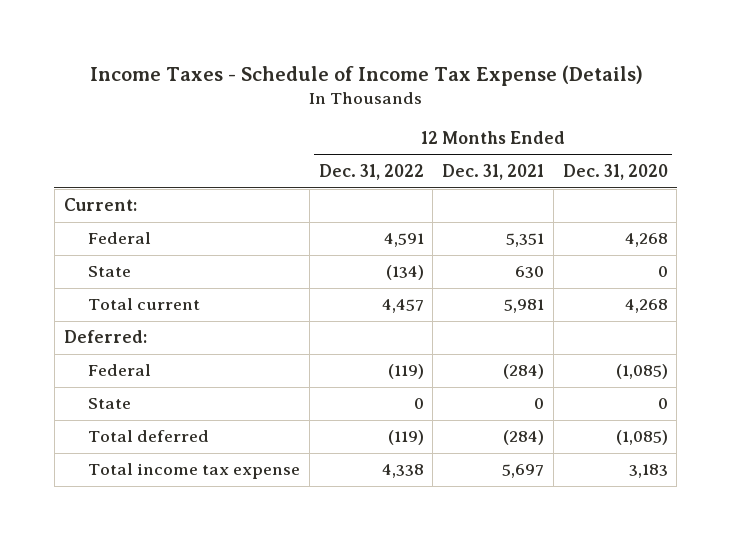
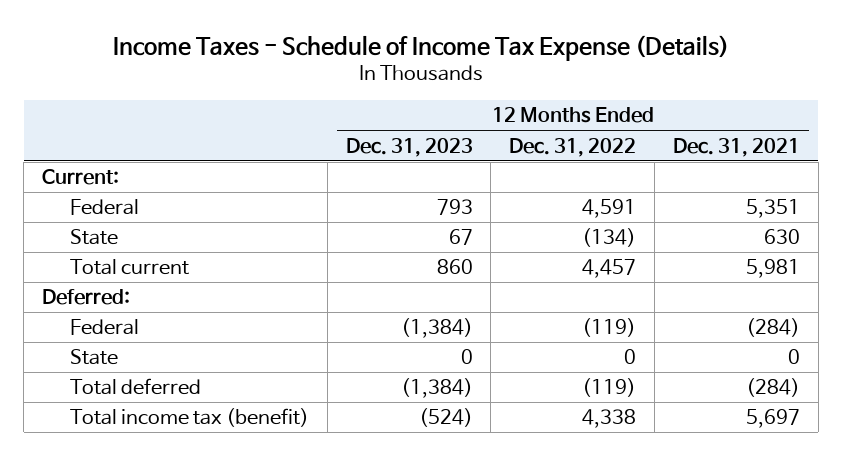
[562,164,668,181] Dec. 31, 2020 -> none
none -> [345,137,473,157] Dec. 31, 2023
[88,463,301,480] Total income tax expense -> [70,408,310,428] Total income tax (benefit)

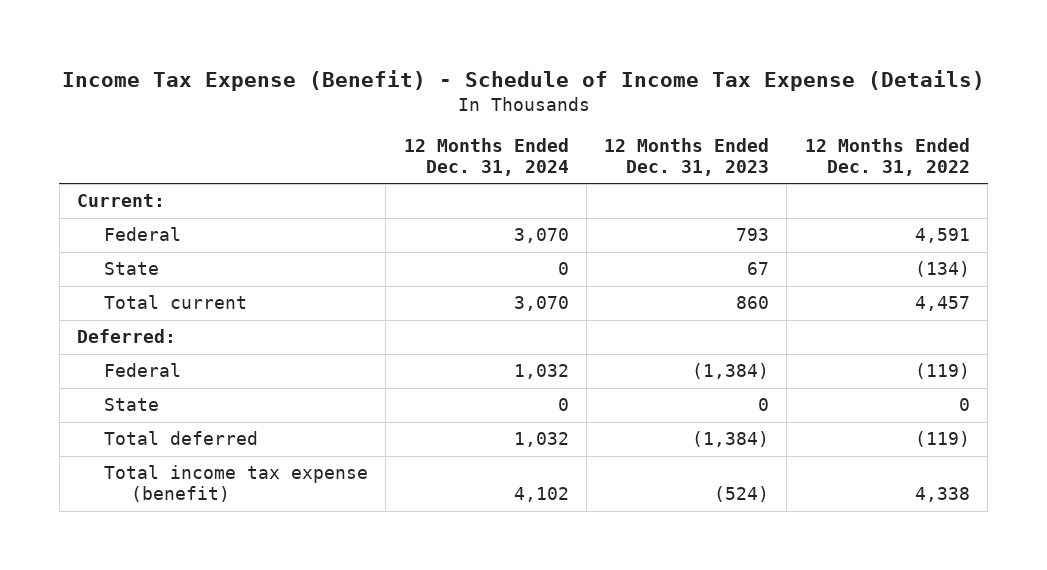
[112,34,729,61] Income Taxes - Schedule of Income Tax Expense (Details) -> [61,70,985,92] Income Tax Expense (Benefit) - Schedule of Income Tax Expense (Details)
[672,137,800,157] Dec. 31, 2021 -> none
none -> [403,137,569,176] 12 Months Ended Dec. 31, 2024
[70,408,310,428] Total income tax (benefit) -> [104,465,369,503] Total income tax expense (benefit)

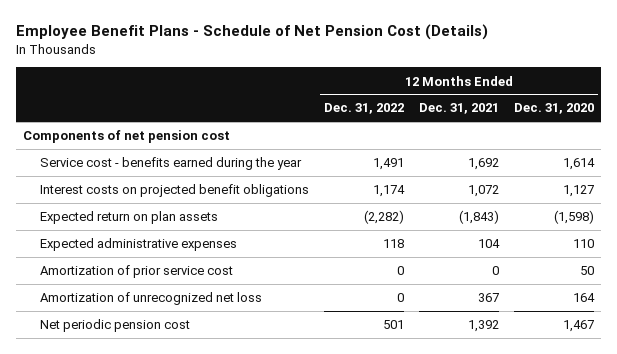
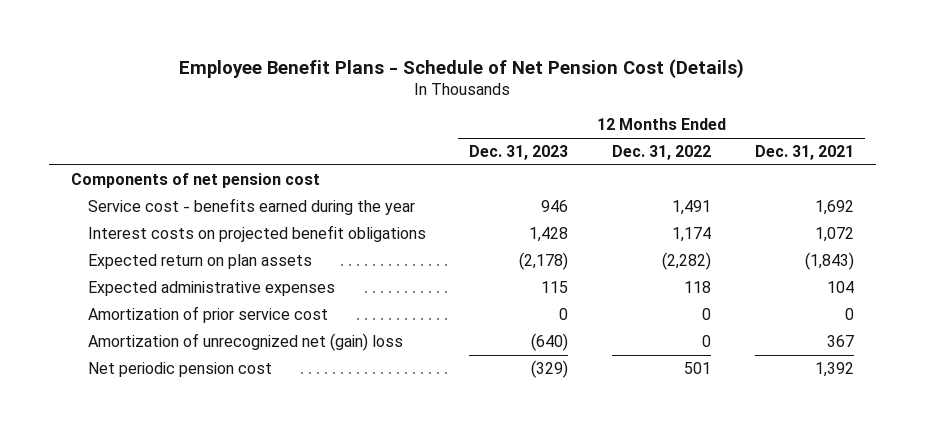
[513,103,594,115] Dec. 31, 2020 -> none
none -> [469,145,569,161] Dec. 31, 2023
[40,292,263,306] Amortization of unrecognized net loss -> [87,333,403,352] Amortization of unrecognized net (gain) loss

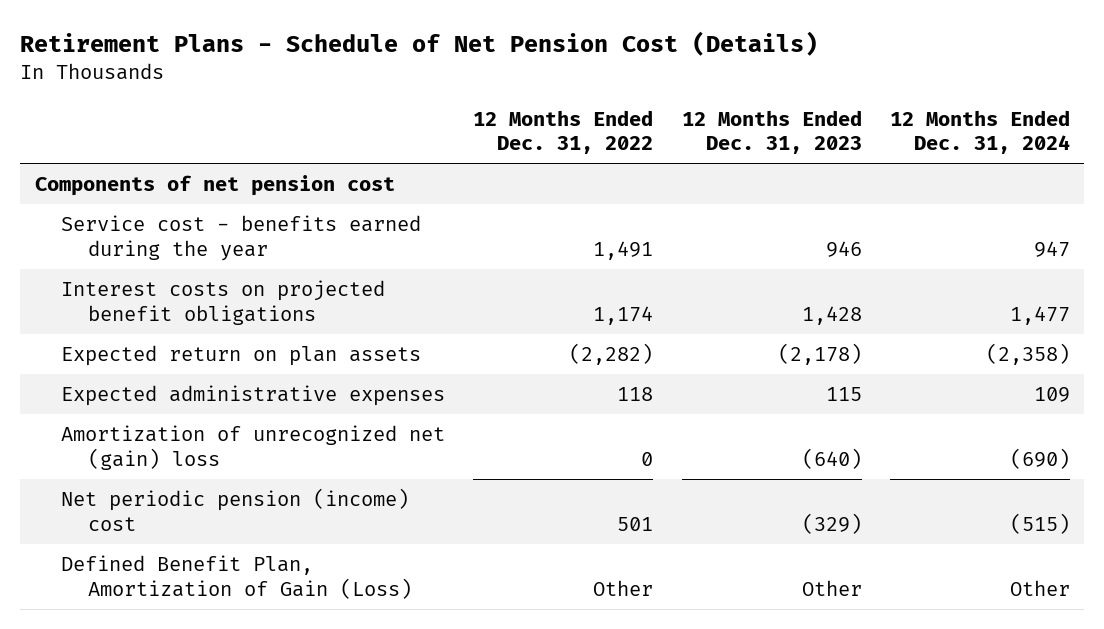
[179,58,745,78] Employee Benefit Plans - Schedule of Net Pension Cost (Details) -> [20,30,819,56] Retirement Plans - Schedule of Net Pension Cost (Details)
[754,145,854,161] Dec. 31, 2021 -> none
none -> [889,109,1070,155] 12 Months Ended Dec. 31, 2024
[87,306,328,324] Amortization of prior service cost -> none
[87,362,272,378] Net periodic pension cost -> [61,488,410,531] Net periodic pension (income) cost
none -> [61,555,413,599] Defined Benefit Plan, Amortization of Gain (Loss)

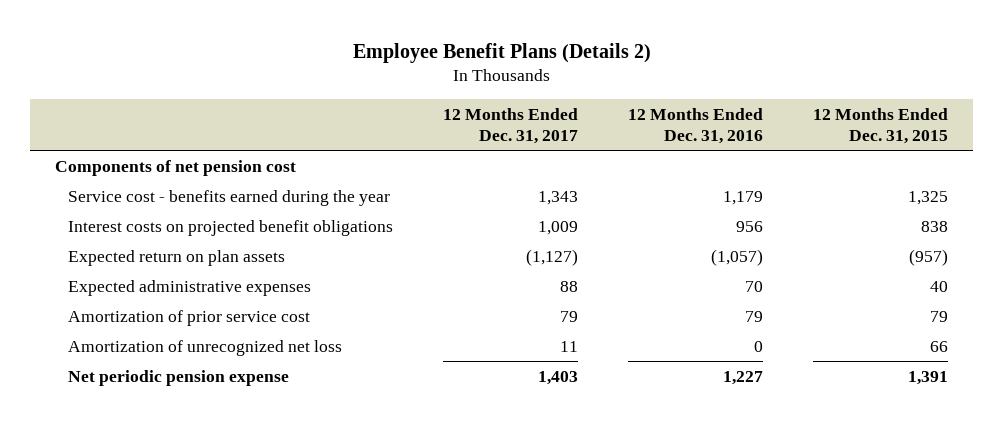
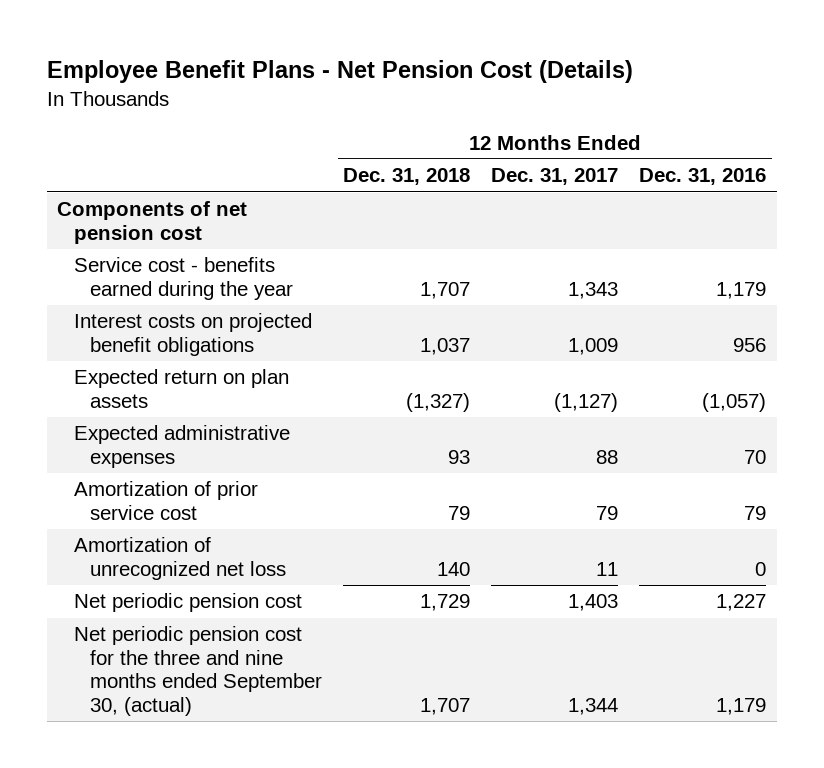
[352,42,651,63] Employee Benefit Plans (Details 2) -> [46,60,633,84] Employee Benefit Plans - Net Pension Cost (Details)
[813,107,949,144] 12 Months Ended Dec. 31, 2015 -> none
none -> [343,168,471,186] Dec. 31, 2018
[67,369,289,386] Net periodic pension expense -> [73,593,302,613] Net periodic pension cost
none -> [73,626,323,716] Net periodic pension cost for the three and nine months ended September 30, (actual)

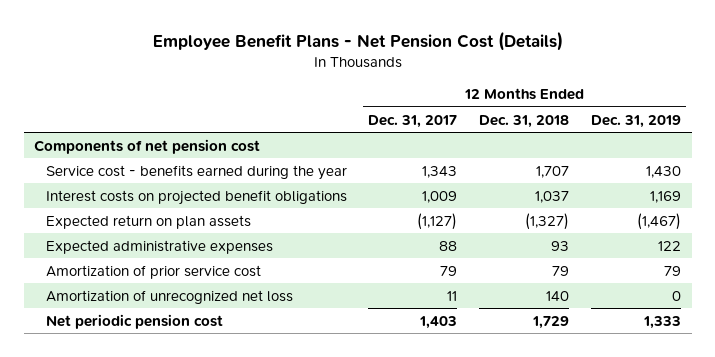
[639,168,767,186] Dec. 31, 2016 -> none
none -> [590,114,681,128] Dec. 31, 2019
[73,626,323,716] Net periodic pension cost for the three and nine months ended September 30, (actual) -> none

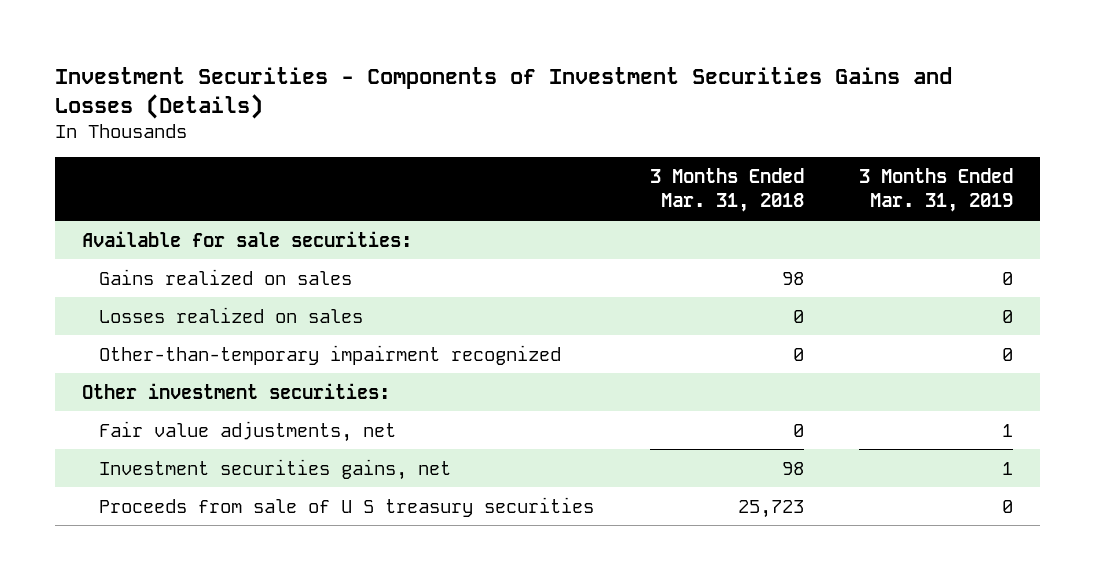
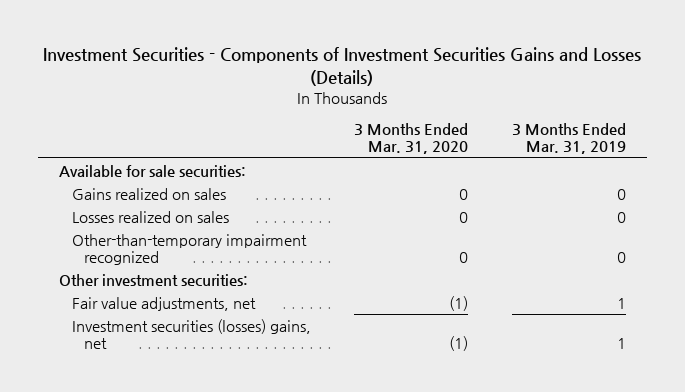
[649,168,804,213] 3 Months Ended Mar. 31, 2018 -> none
none -> [354,123,469,155] 3 Months Ended Mar. 31, 2020
[99,496,595,517] Proceeds from sale of U S treasury securities -> none
[99,458,452,480] Investment securities gains, net -> [71,318,311,349] Investment securities (losses) gains, net

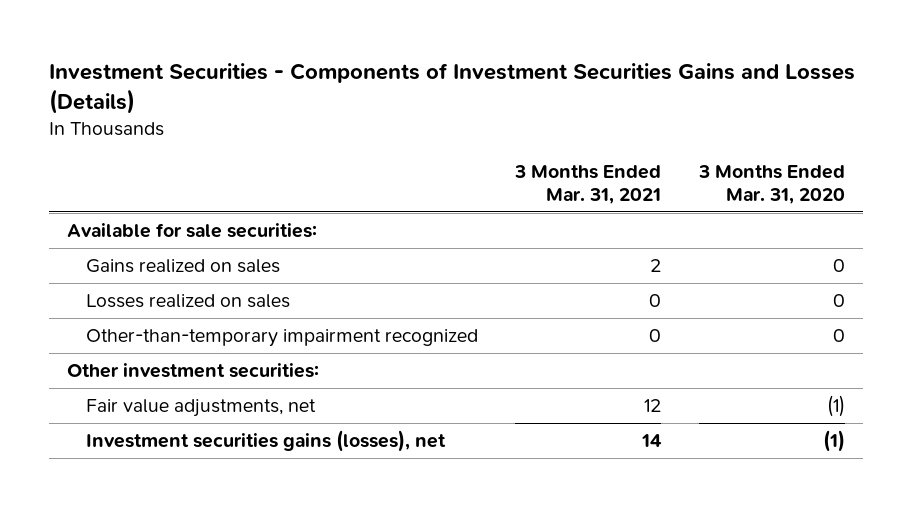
[511,123,626,155] 3 Months Ended Mar. 31, 2019 -> none
none -> [514,165,662,204] 3 Months Ended Mar. 31, 2021
[71,318,311,349] Investment securities (losses) gains, net -> [85,430,446,453] Investment securities gains (losses), net

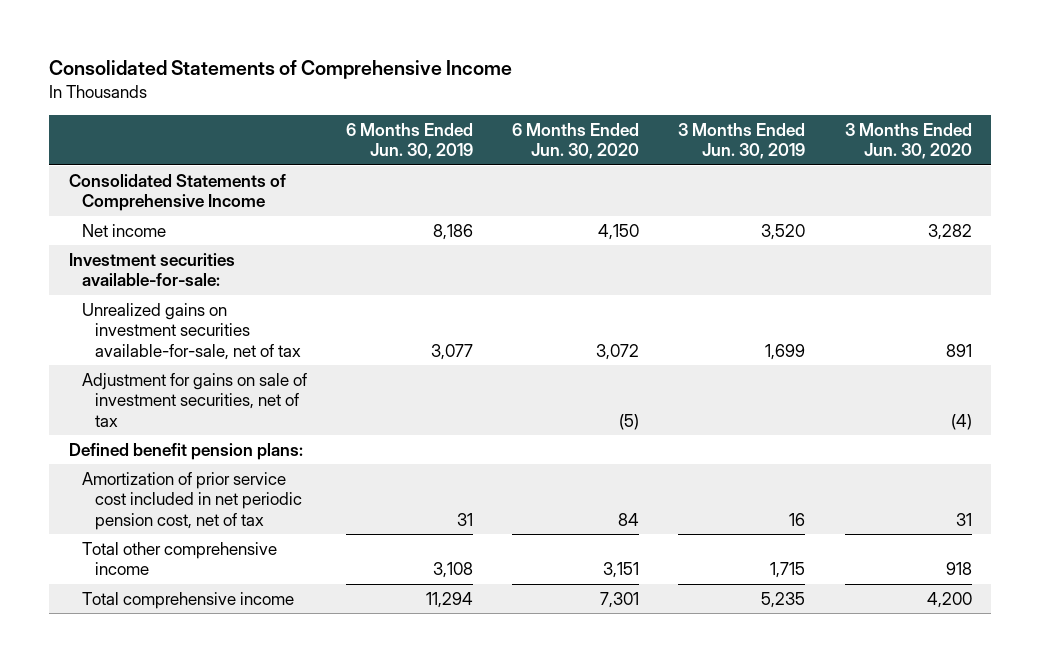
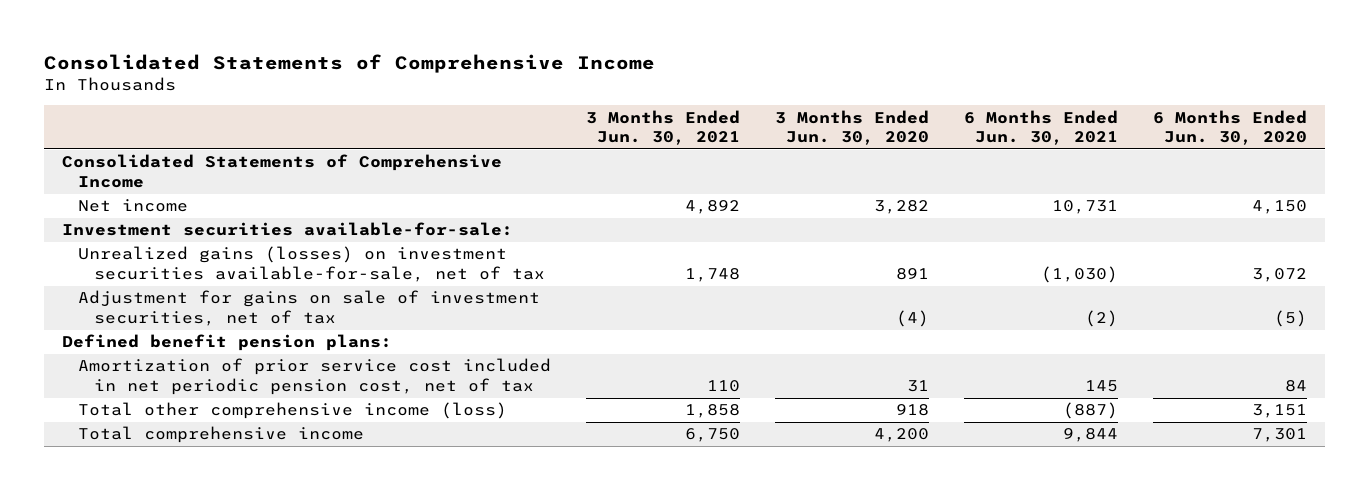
[345,122,473,160] 6 Months Ended Jun. 30, 2019 -> none
[678,122,806,160] 3 Months Ended Jun. 30, 2019 -> none
none -> [585,109,740,146] 3 Months Ended Jun. 30, 2021
none -> [964,109,1119,146] 6 Months Ended Jun. 30, 2021
[81,302,301,360] Unrealized gains on investment securities available-for-sale, net of tax -> [77,246,545,283] Unrealized gains (losses) on investment securities available-for-sale, net of tax
[81,541,277,576] Total other comprehensive income -> [77,402,507,420] Total other comprehensive income (loss)

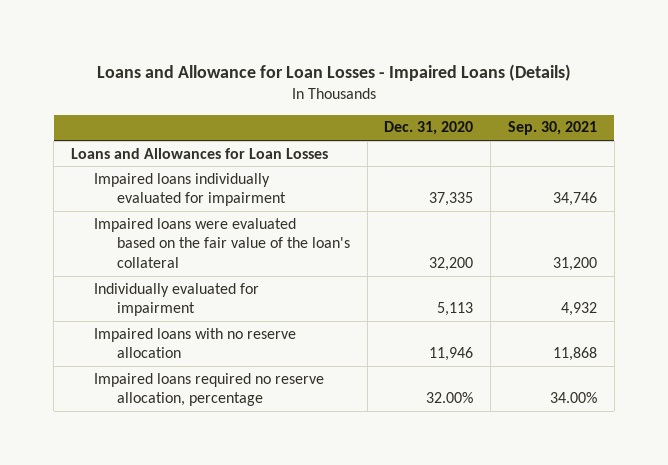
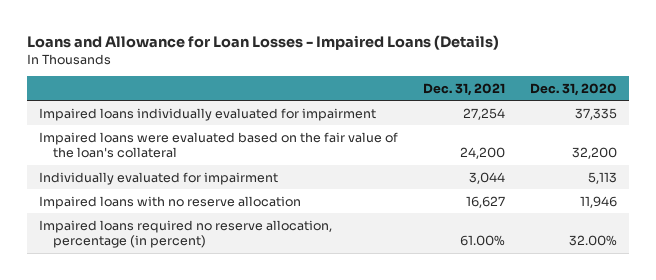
[507,121,597,136] Sep. 30, 2021 -> none
none -> [423,82,506,96] Dec. 31, 2021
[70,147,328,159] Loans and Allowances for Loan Losses -> none
[93,372,324,407] Impaired loans required no reserve allocation, percentage -> [39,219,333,248] Impaired loans required no reserve allocation, percentage (in percent)

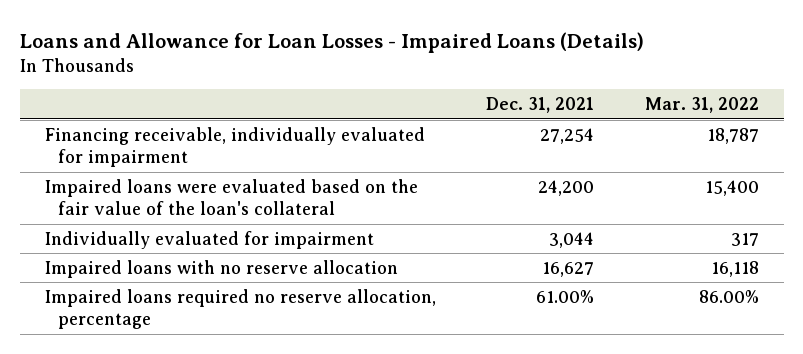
[529,82,617,96] Dec. 31, 2020 -> none
none -> [644,97,759,114] Mar. 31, 2022
[39,107,377,121] Impaired loans individually evaluated for impairment -> [44,126,425,168] Financing receivable, individually evaluated for impairment
[39,219,333,248] Impaired loans required no reserve allocation, percentage (in percent) -> [44,288,436,330] Impaired loans required no reserve allocation, percentage

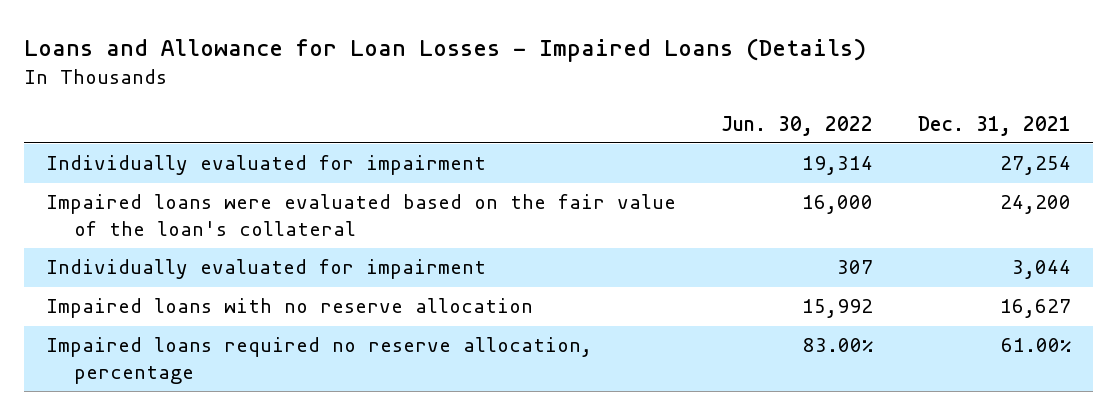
[644,97,759,114] Mar. 31, 2022 -> none
none -> [720,115,873,136] Jun. 30, 2022
[44,126,425,168] Financing receivable, individually evaluated for impairment -> [46,155,487,176] Individually evaluated for impairment

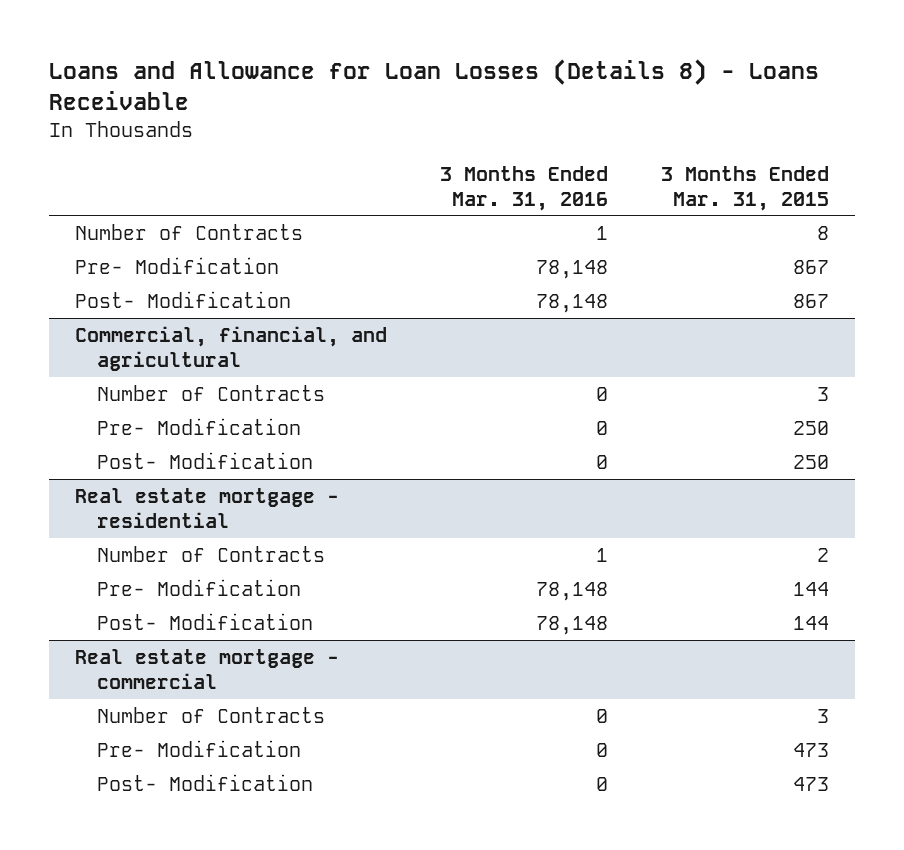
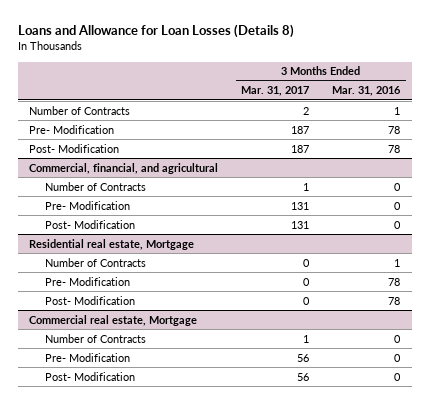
[48,59,819,111] Loans and Allowance for Loan Losses (Details 8) - Loans Receivable -> [17,24,294,39] Loans and Allowance for Loan Losses (Details 8)
[660,165,829,211] 3 Months Ended Mar. 31, 2015 -> none
none -> [241,86,310,97] Mar. 31, 2017
[536,259,609,279] 78,148 -> [388,125,401,134] 78
[536,293,609,313] 78,148 -> [388,144,401,153] 78
[75,487,340,528] Real estate mortgage - residential -> [29,238,195,250] Residential real estate, Mortgage
[536,581,609,601] 78,148 -> [388,277,401,286] 78
[536,615,609,635] 78,148 -> [388,296,401,305] 78
[75,648,340,689] Real estate mortgage - commercial -> [29,314,198,326] Commercial real estate, Mortgage

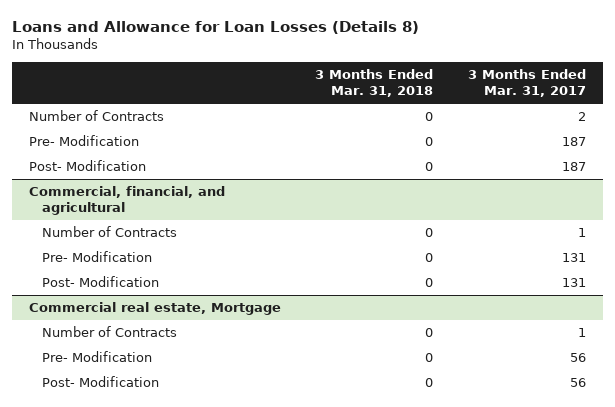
[332,86,402,97] Mar. 31, 2016 -> none
none -> [315,68,434,98] 3 Months Ended Mar. 31, 2018
[29,238,195,250] Residential real estate, Mortgage -> none
[44,257,146,267] Number of Contracts -> none
[44,276,130,286] Pre- Modification -> none
[44,295,135,305] Post- Modification -> none

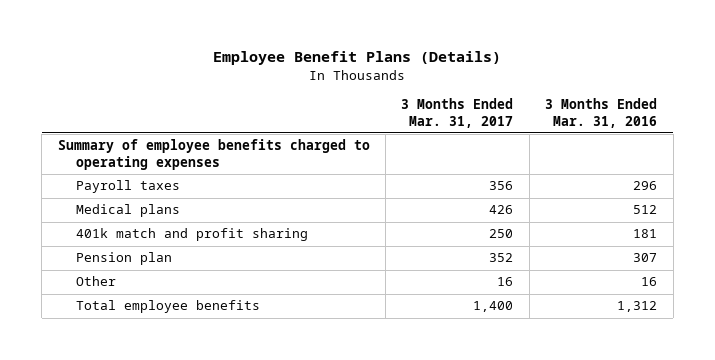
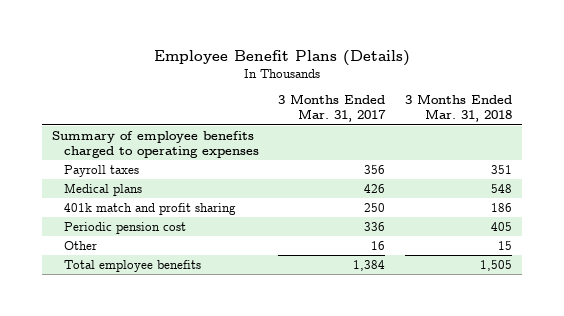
[545,98,658,128] 3 Months Ended Mar. 31, 2016 -> none
none -> [405,94,513,123] 3 Months Ended Mar. 31, 2018
[75,252,172,266] Pension plan -> [63,221,186,234] Periodic pension cost
[489,253,514,263] 352 -> [364,221,386,231] 336
[473,301,514,313] 1,400 -> [353,259,386,271] 1,384

